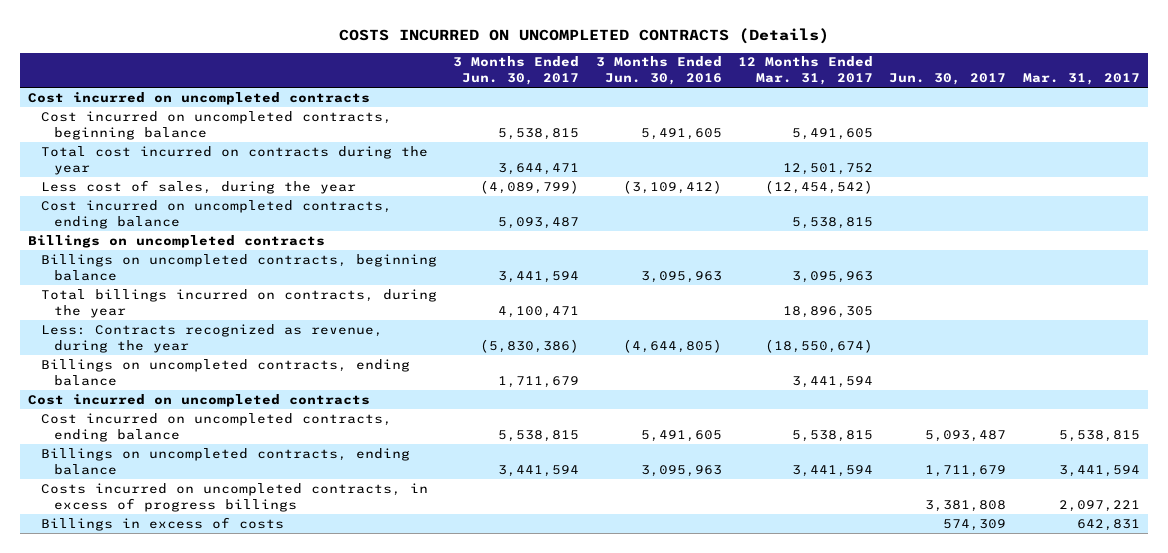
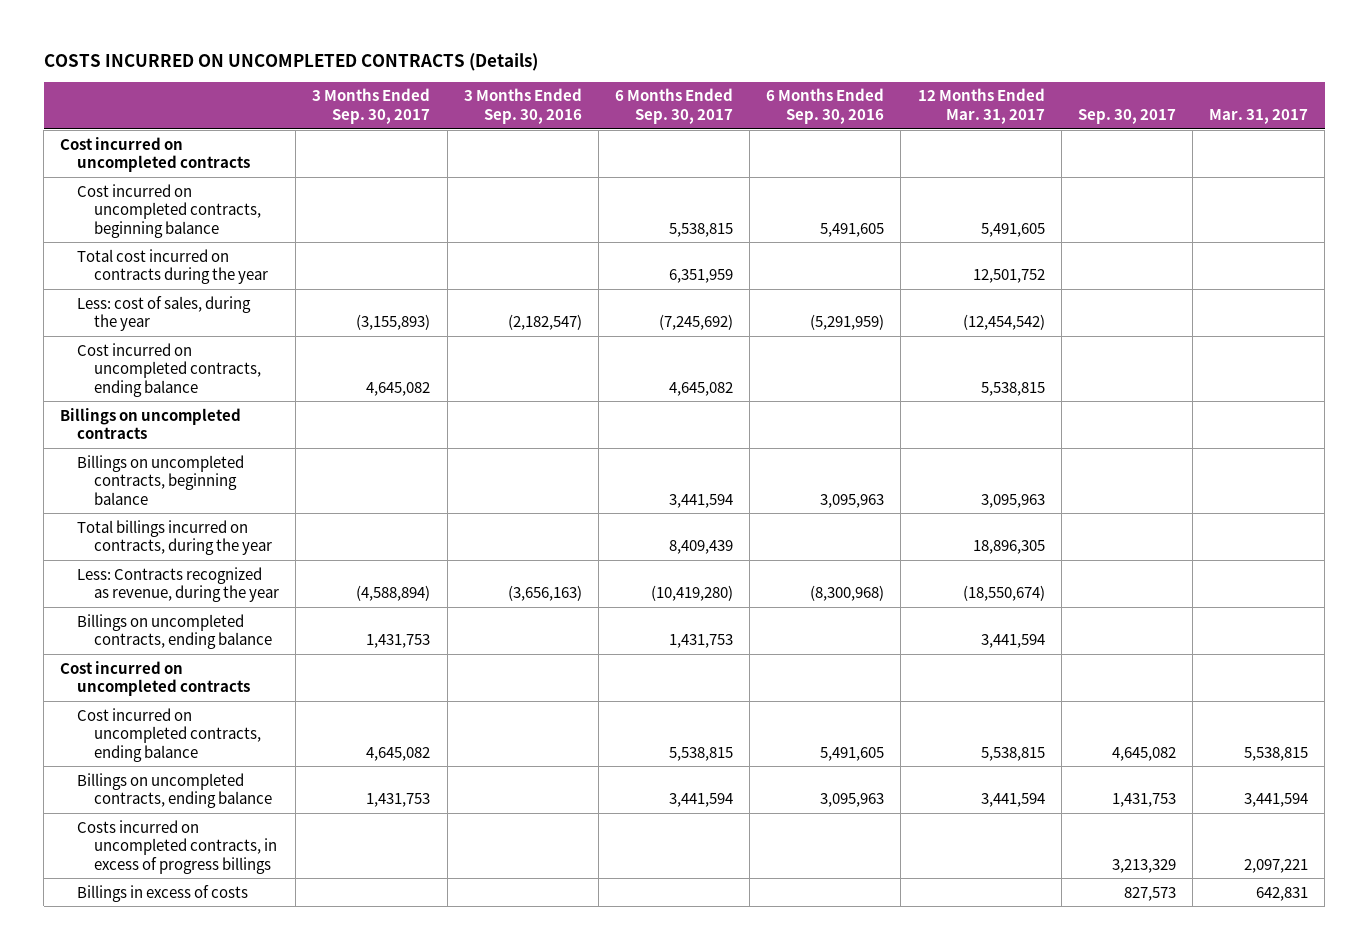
[453,56,580,86] 3 Months Ended Jun. 30, 2017 -> none
[595,56,722,86] 3 Months Ended Jun. 30, 2016 -> none
[889,73,1007,86] Jun. 30, 2017 -> none
none -> [312,88,431,125] 3 Months Ended Sep. 30, 2017
none -> [463,88,582,125] 3 Months Ended Sep. 30, 2016
none -> [615,88,734,125] 6 Months Ended Sep. 30, 2017
none -> [766,88,885,125] 6 Months Ended Sep. 30, 2016
none -> [1077,109,1176,125] Sep. 30, 2017
[41,179,357,194] Less cost of sales, during the year -> [77,295,252,332] Less: cost of sales, during the year

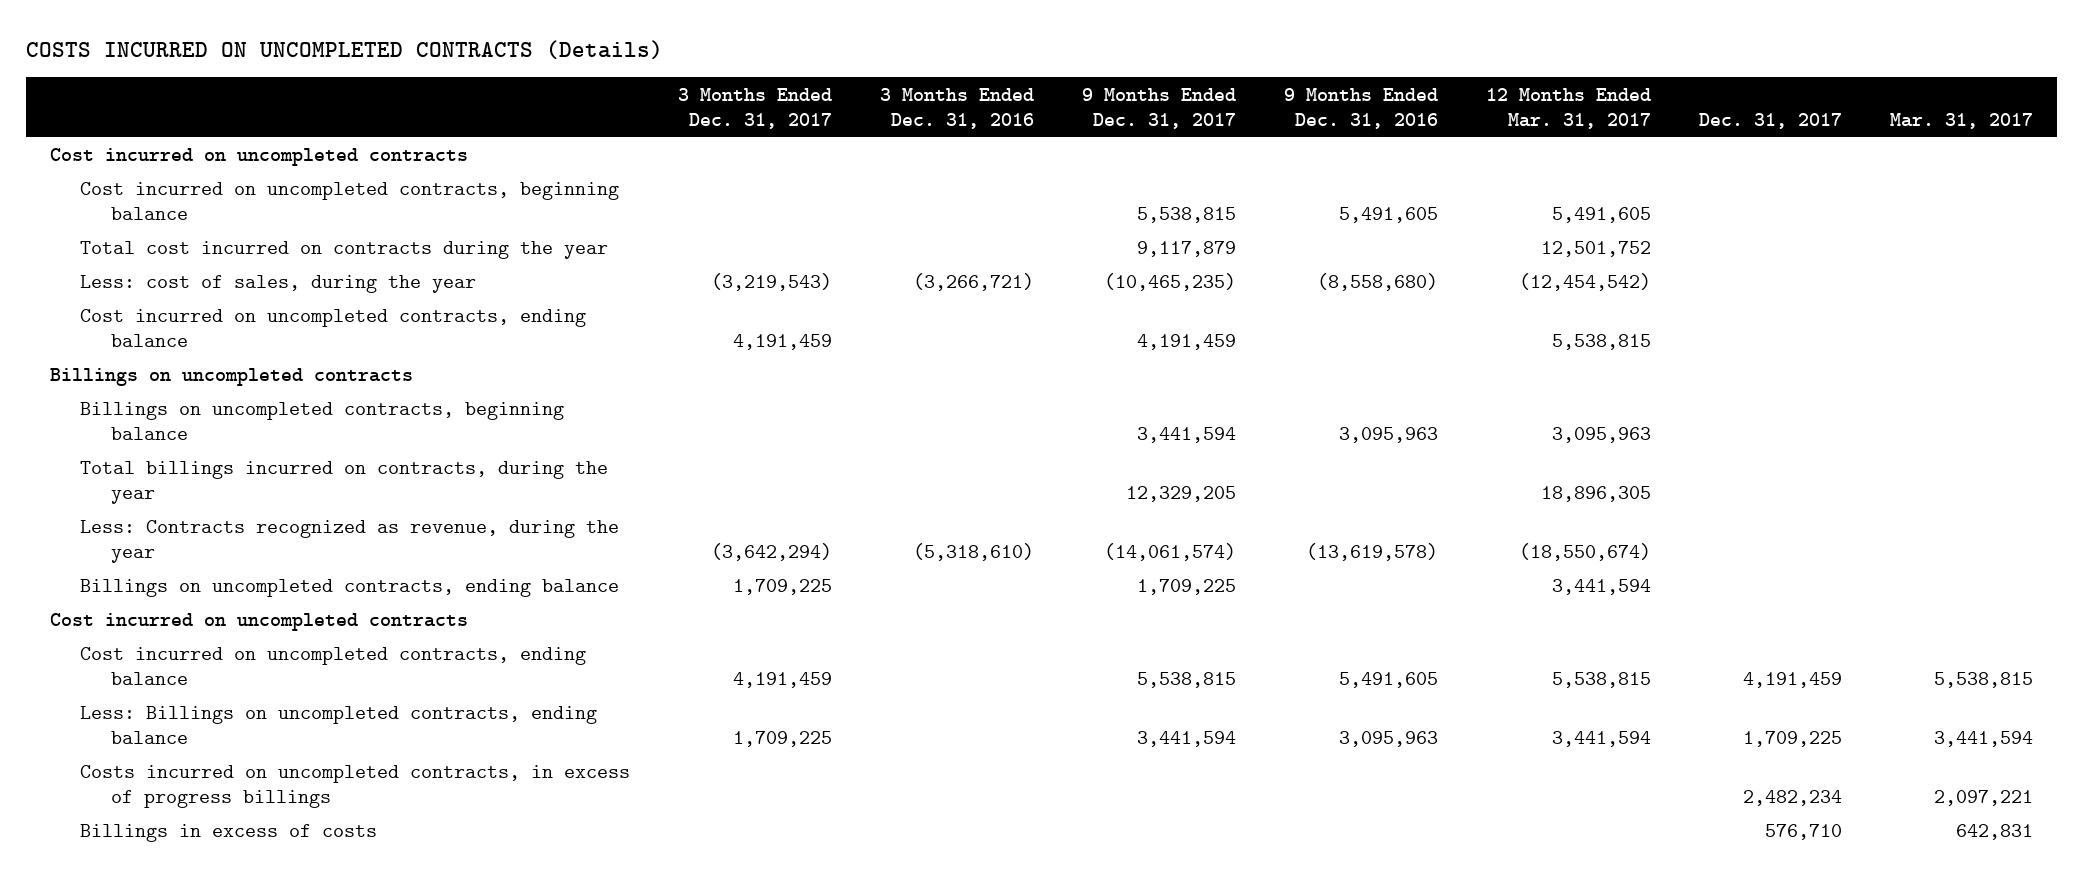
[312,88,431,125] 3 Months Ended Sep. 30, 2017 -> none
[463,88,582,125] 3 Months Ended Sep. 30, 2016 -> none
[615,88,734,125] 6 Months Ended Sep. 30, 2017 -> none
[766,88,885,125] 6 Months Ended Sep. 30, 2016 -> none
[1077,109,1176,125] Sep. 30, 2017 -> none
none -> [678,87,833,129] 3 Months Ended Dec. 31, 2017
none -> [880,87,1035,129] 3 Months Ended Dec. 31, 2016
none -> [1082,87,1237,129] 9 Months Ended Dec. 31, 2017
none -> [1284,87,1439,129] 9 Months Ended Dec. 31, 2016
none -> [1699,112,1843,129] Dec. 31, 2017
[77,772,273,809] Billings on uncompleted contracts, ending balance -> [80,706,598,745] Less: Billings on uncompleted contracts, ending balance

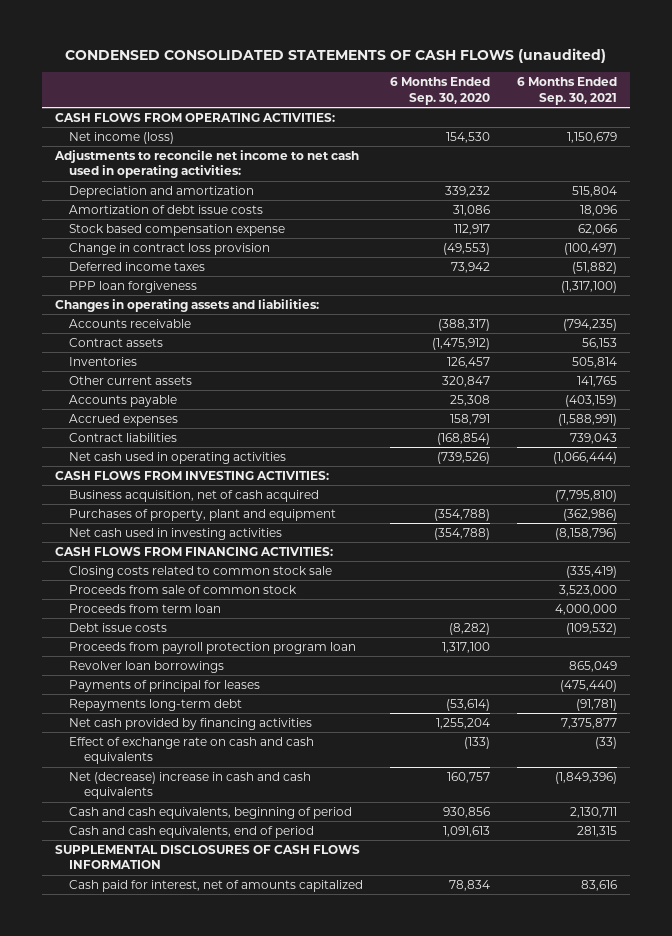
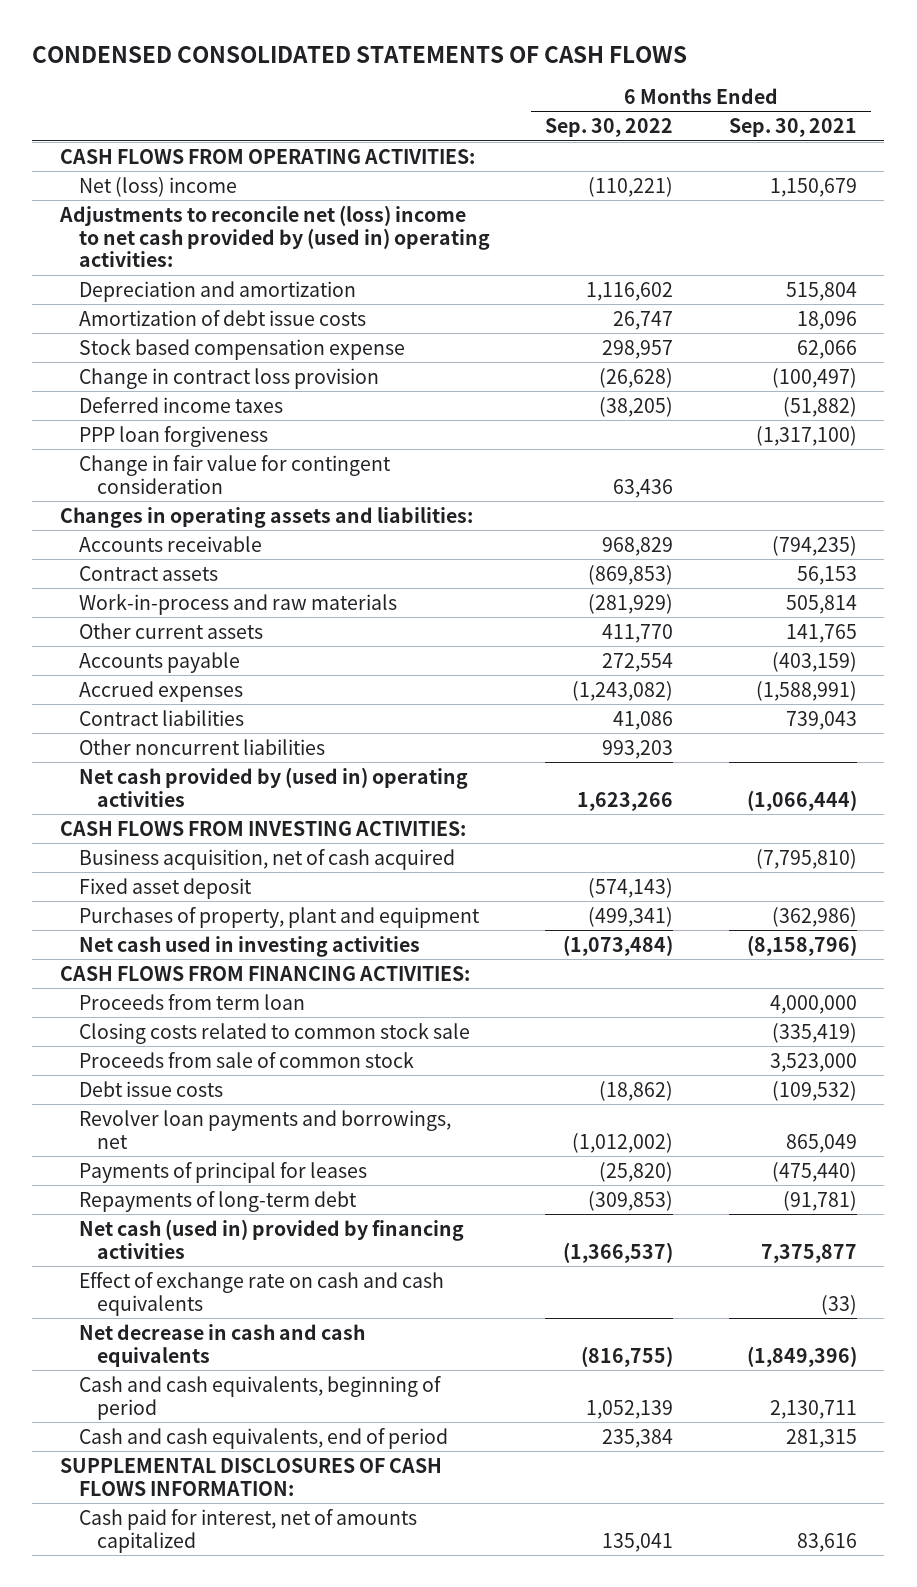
[64,48,606,64] CONDENSED CONSOLIDATED STATEMENTS OF CASH FLOWS (unaudited) -> [32,45,688,63] CONDENSED CONSOLIDATED STATEMENTS OF CASH FLOWS
[389,77,490,105] 6 Months Ended Sep. 30, 2020 -> none
none -> [545,118,674,138] Sep. 30, 2022
[69,131,175,144] Net income (loss) -> [78,176,237,197] Net (loss) income
[53,149,359,179] Adjustments to reconcile net income to net cash used in operating activities: -> [59,204,490,268] Adjustments to reconcile net (loss) income to net cash provided by (used in) operating activities:
none -> [78,454,391,494] Change in fair value for contingent consideration
[69,356,138,366] Inventories -> [78,593,397,615] Work-in-process and raw materials
none -> [78,738,325,755] Other noncurrent liabilities
[69,451,287,464] Net cash used in operating activities -> [78,766,468,807] Net cash provided by (used in) operating activities
none -> [78,877,252,899] Fixed asset deposit
[69,603,222,613] Proceeds from term loan -> [78,993,305,1010] Proceeds from term loan
[69,641,357,654] Proceeds from payroll protection program loan -> none
[69,660,225,673] Revolver loan borrowings -> [78,1109,451,1149] Revolver loan payments and borrowings, net
[69,698,243,711] Repayments long-term debt -> [78,1190,357,1212] Repayments of long-term debt
[69,717,313,730] Net cash provided by financing activities -> [78,1218,464,1259] Net cash (used in) provided by financing activities
[69,771,312,800] Net (decrease) increase in cash and cash equivalents -> [78,1323,365,1367] Net decrease in cash and cash equivalents
[54,844,360,870] SUPPLEMENTAL DISCLOSURES OF CASH FLOWS INFORMATION -> [60,1457,443,1496] SUPPLEMENTAL DISCLOSURES OF CASH FLOWS INFORMATION:

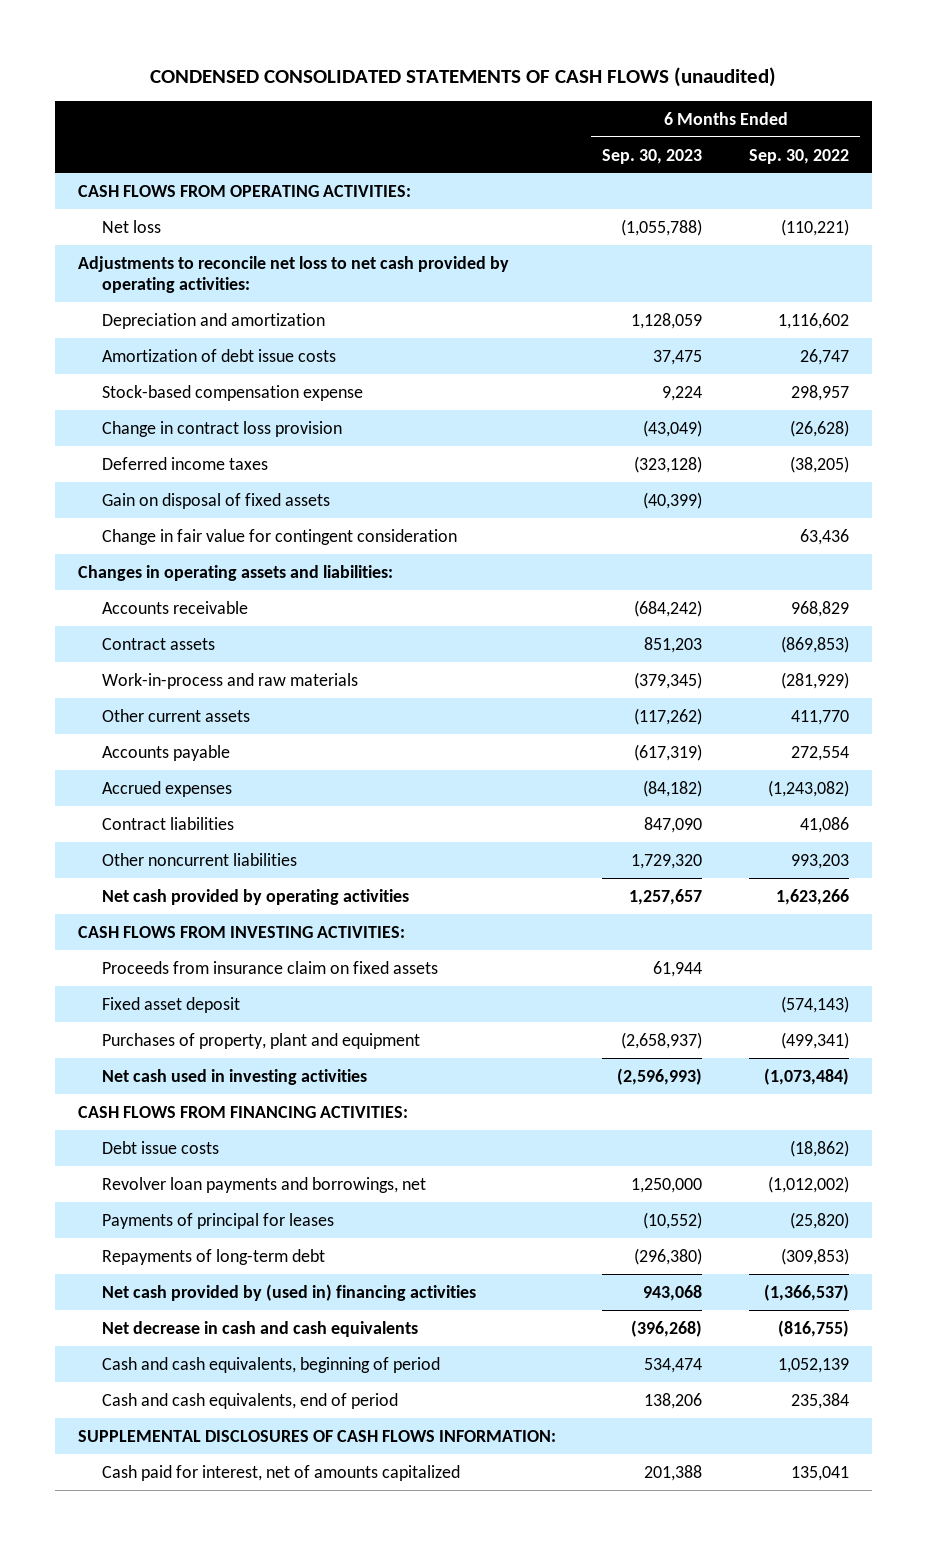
[32,45,688,63] CONDENSED CONSOLIDATED STATEMENTS OF CASH FLOWS -> [150,67,777,88] CONDENSED CONSOLIDATED STATEMENTS OF CASH FLOWS (unaudited)
[728,118,857,138] Sep. 30, 2021 -> none
none -> [602,148,703,164] Sep. 30, 2023
[78,176,237,197] Net (loss) income -> [102,219,162,233] Net loss
[59,204,490,268] Adjustments to reconcile net (loss) income to net cash provided by (used in) operating activities: -> [78,255,510,293] Adjustments to reconcile net loss to net cash provided by operating activities:
[78,338,405,360] Stock based compensation expense -> [102,384,364,401] Stock-based compensation expense
[78,425,268,447] PPP loan forgiveness -> none
none -> [102,492,331,509] Gain on disposal of fixed assets
[78,766,468,807] Net cash provided by (used in) operating activities -> [102,888,410,905] Net cash provided by operating activities
[78,848,455,870] Business acquisition, net of cash acquired -> none
none -> [102,960,439,974] Proceeds from insurance claim on fixed assets
[78,993,305,1010] Proceeds from term loan -> none
[78,1022,470,1044] Closing costs related to common stock sale -> none
[78,1051,414,1068] Proceeds from sale of common stock -> none
[78,1271,444,1316] Effect of exchange rate on cash and cash equivalents -> none
[78,1218,464,1259] Net cash (used in) provided by financing activities -> [102,1283,477,1301] Net cash provided by (used in) financing activities

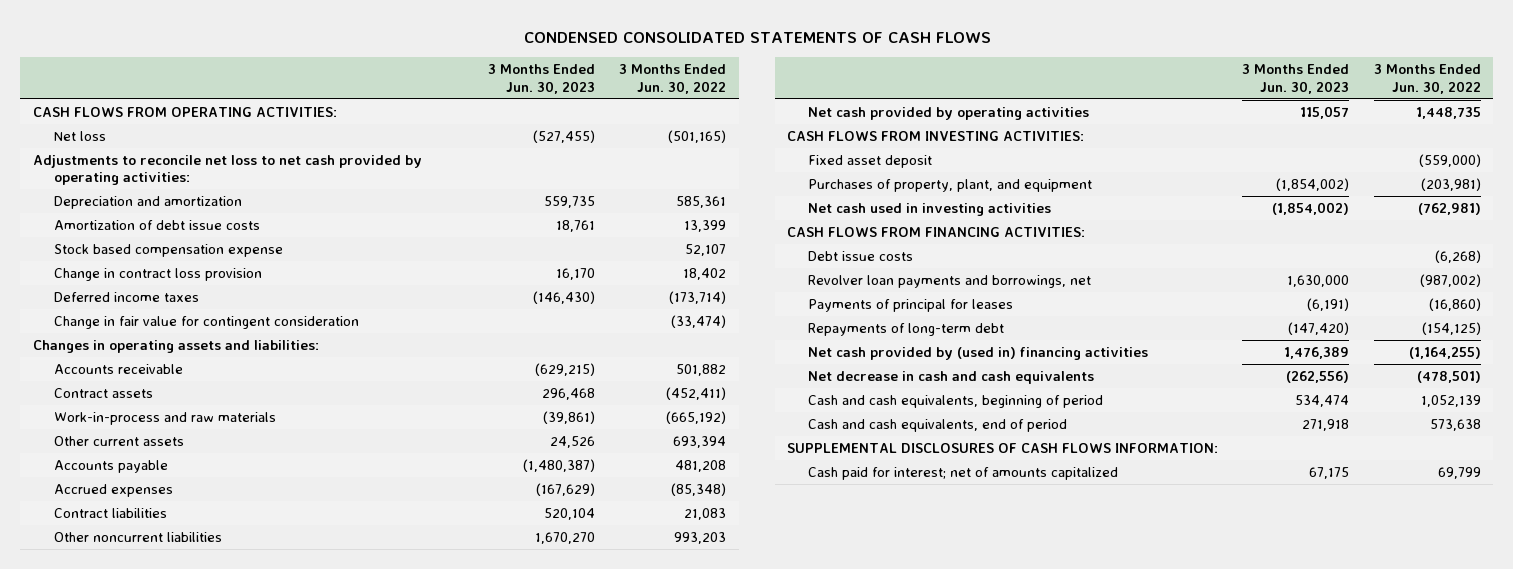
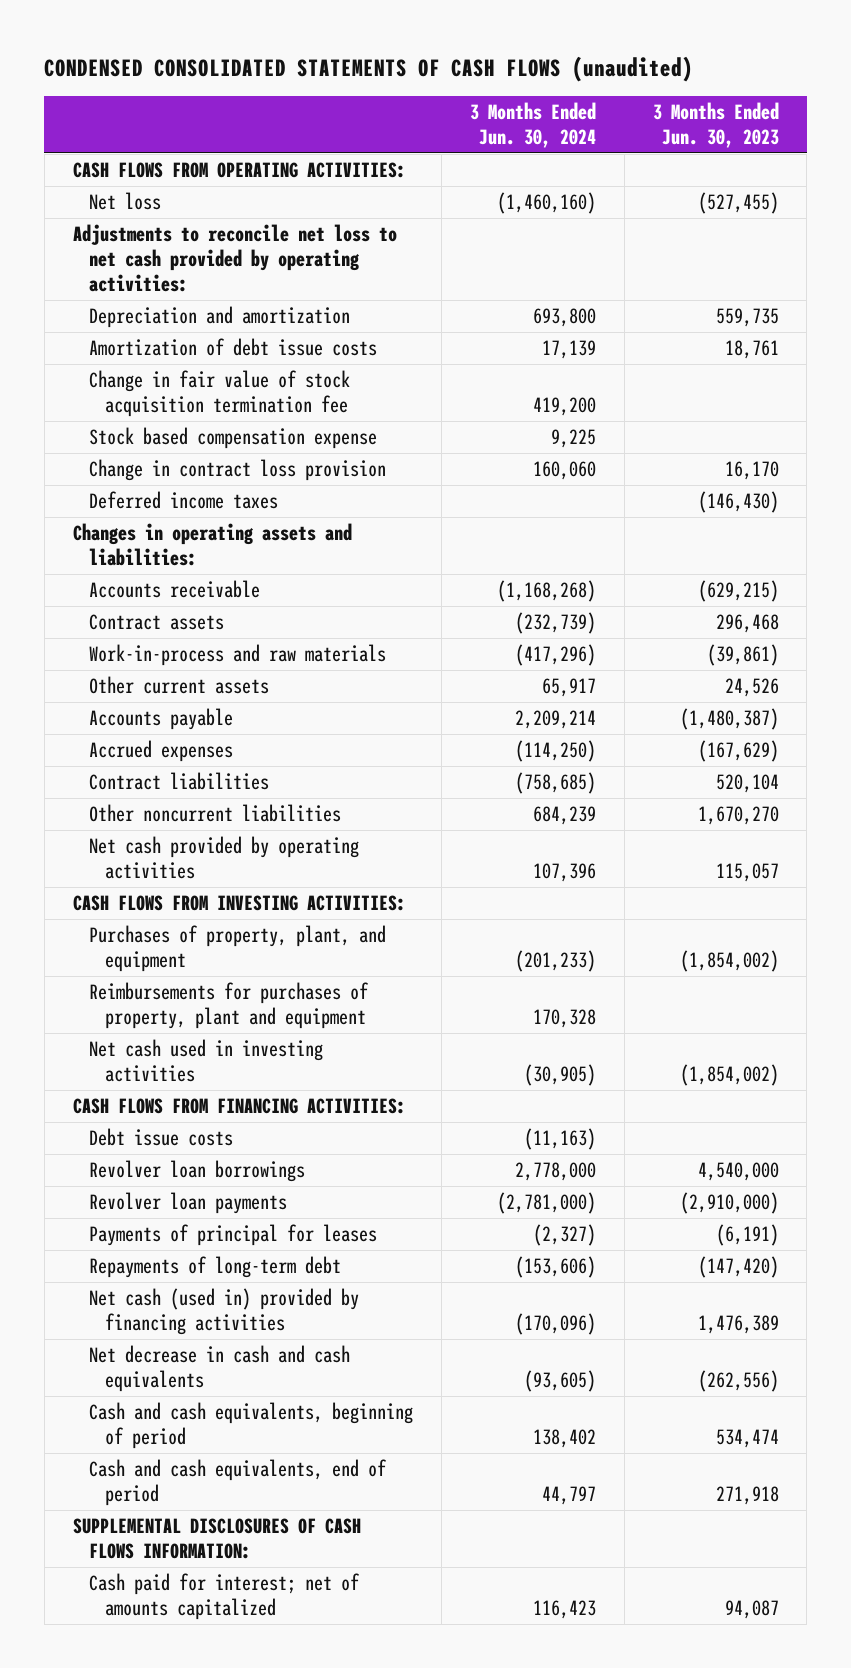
[523,31,991,43] CONDENSED CONSOLIDATED STATEMENTS OF CASH FLOWS -> [44,55,694,82] CONDENSED CONSOLIDATED STATEMENTS OF CASH FLOWS (unaudited)
[619,64,727,94] 3 Months Ended Jun. 30, 2022 -> none
none -> [469,102,596,149] 3 Months Ended Jun. 30, 2024
none -> [88,370,350,418] Change in fair value of stock acquisition termination fee
[53,315,359,329] Change in fair value for contingent consideration -> none
[808,154,933,168] Fixed asset deposit -> none
none -> [88,982,369,1030] Reimbursements for purchases of property, plant and equipment
none -> [88,1160,305,1183] Revolver loan borrowings
[808,274,1092,288] Revolver loan payments and borrowings, net -> [88,1192,287,1215] Revolver loan payments
[1287,274,1350,287] 1,630,000 -> [679,1192,779,1215] (2,910,000)
[808,346,1149,360] Net cash provided by (used in) financing activities -> [88,1288,359,1336] Net cash (used in) provided by financing activities
[1309,466,1350,479] 67,175 -> [724,1600,779,1620] 94,087

